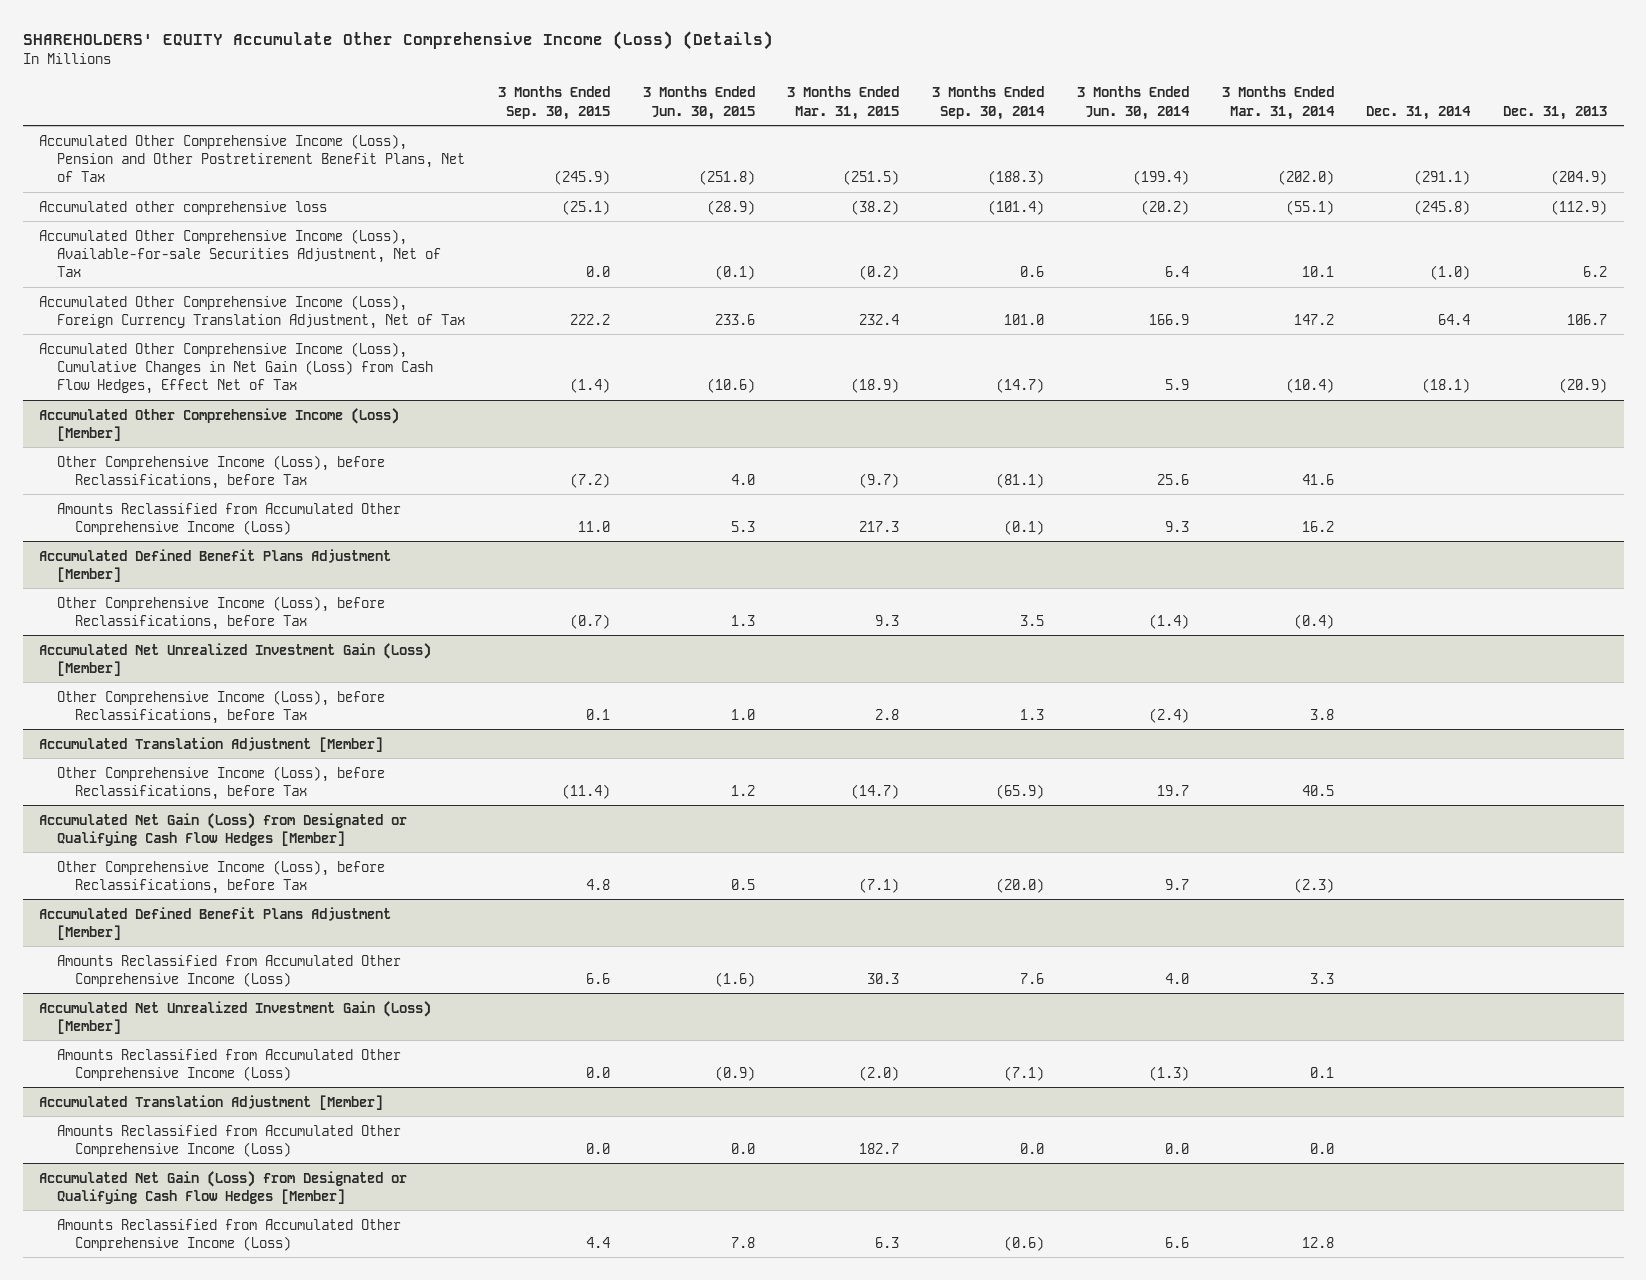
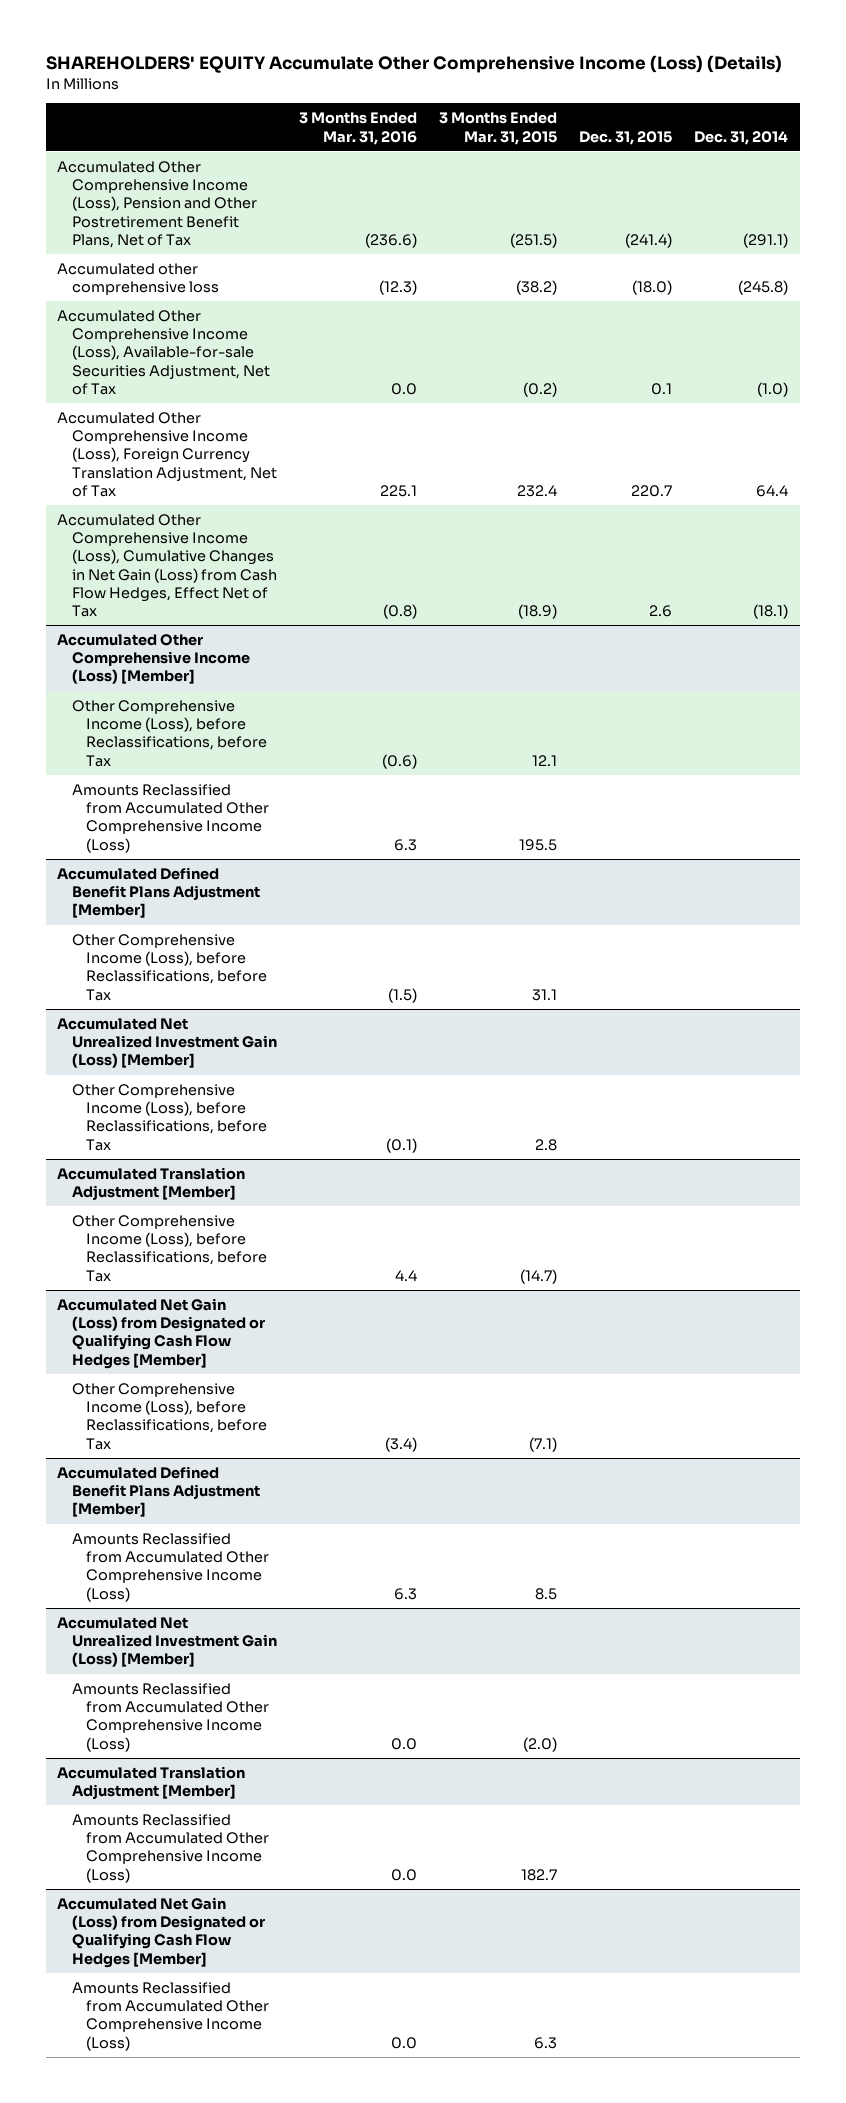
[497,86,610,120] 3 Months Ended Sep. 30, 2015 -> none
[642,86,755,120] 3 Months Ended Jun. 30, 2015 -> none
[932,86,1046,120] 3 Months Ended Sep. 30, 2014 -> none
[1076,86,1190,120] 3 Months Ended Jun. 30, 2014 -> none
[1221,86,1335,120] 3 Months Ended Mar. 31, 2014 -> none
[1503,105,1608,120] Dec. 31, 2013 -> none
none -> [298,112,417,145] 3 Months Ended Mar. 31, 2016
none -> [579,130,673,145] Dec. 31, 2015
[859,472,900,488] (9.7) -> [532,754,558,766] 12.1
[859,520,900,532] 217.3 -> [519,838,558,851] 195.5
[875,614,900,626] 9.3 -> [532,988,558,1001] 31.1
[867,972,900,984] 30.3 -> [535,1587,558,1600] 8.5

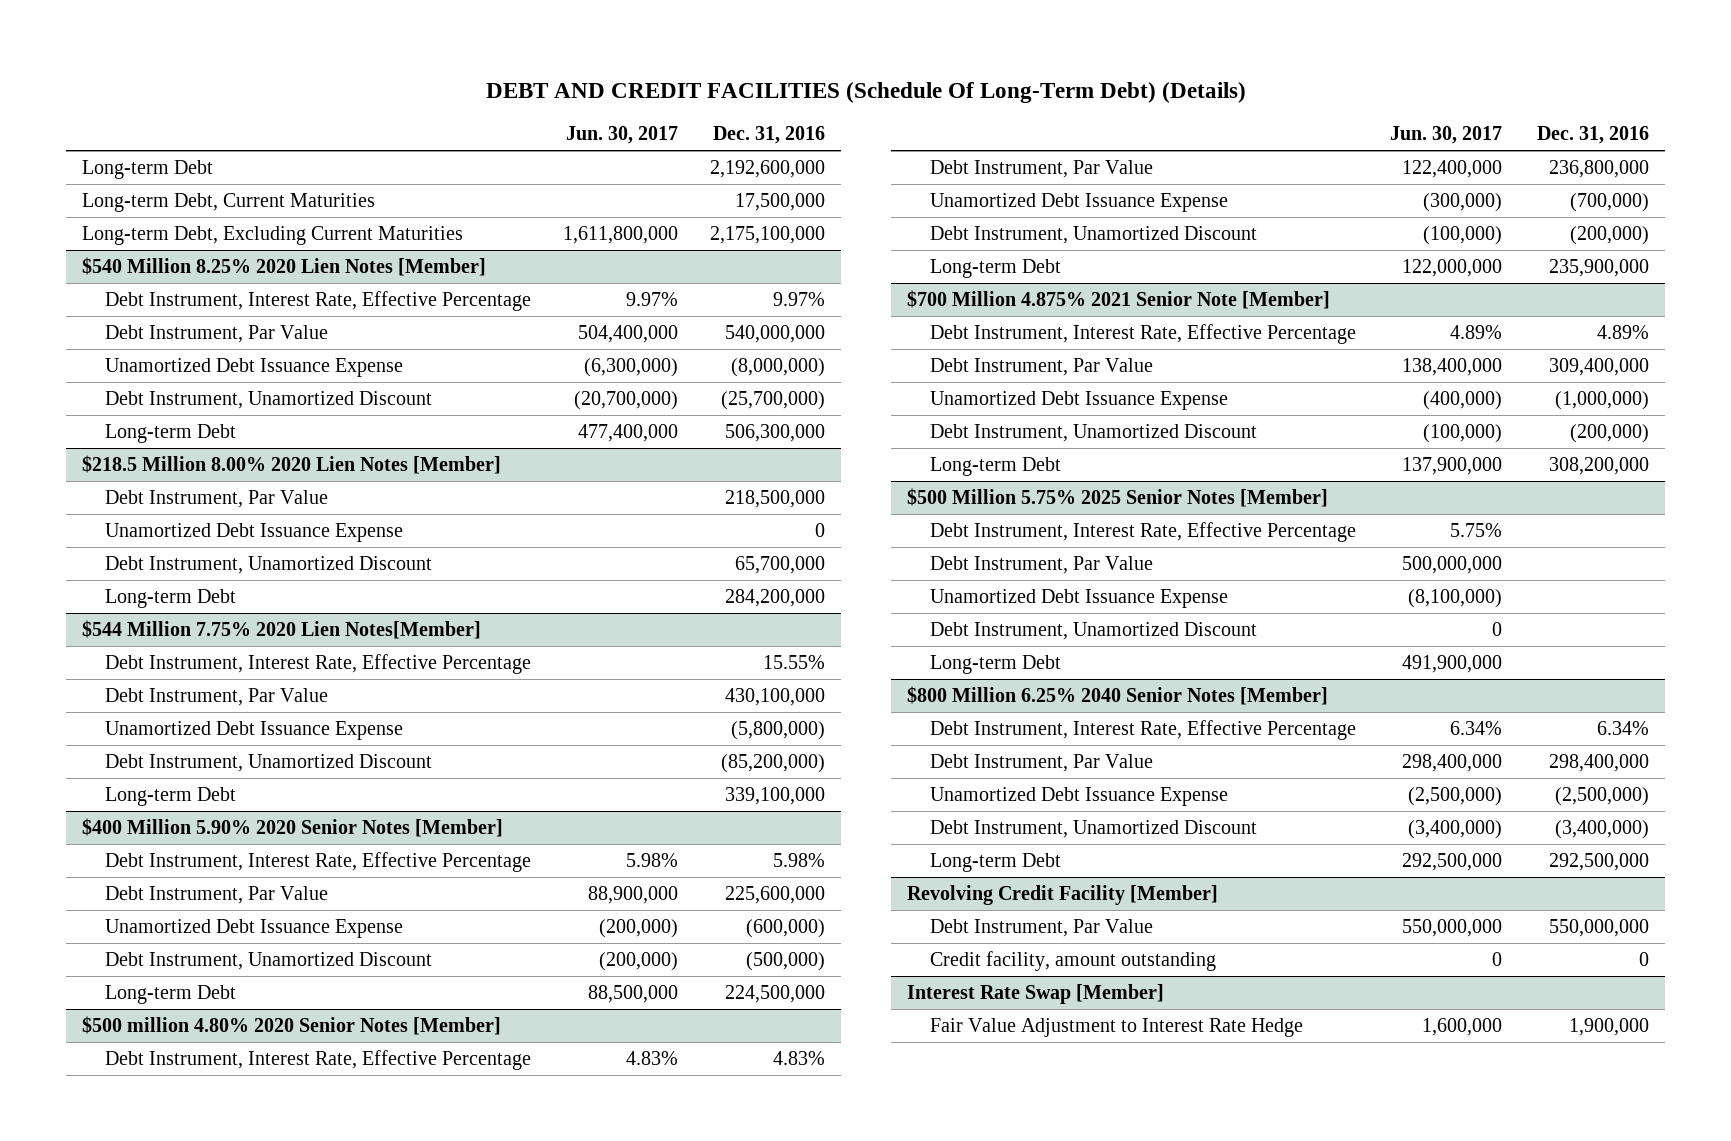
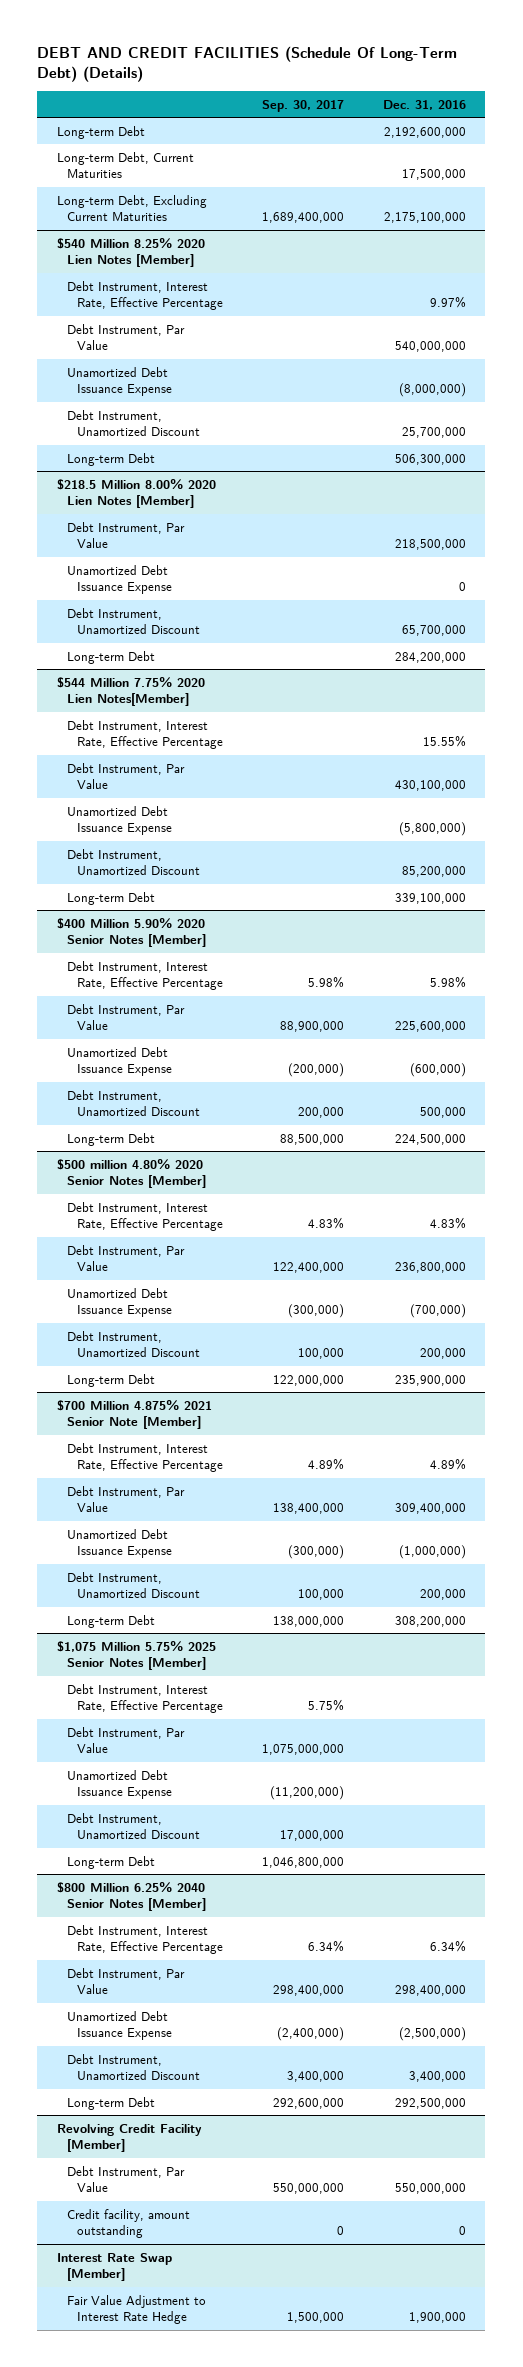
[566,126,679,145] Jun. 30, 2017 -> none
none -> [262,99,345,112] Sep. 30, 2017
[720,390,825,410] (25,700,000) -> [401,427,466,439] 25,700,000
[720,753,825,773] (85,200,000) -> [401,866,466,878] 85,200,000
[745,951,825,971] (500,000) -> [419,1107,466,1119] 500,000
[1570,225,1650,245] (200,000) -> [419,1348,466,1360] 200,000
[1570,423,1650,443] (200,000) -> [419,1589,466,1601] 200,000
[906,487,1328,507] $500 Million 5.75% 2025 Senior Notes [Member] -> [56,1640,216,1671] $1,075 Million 5.75% 2025 Senior Notes [Member]
[1555,819,1650,839] (3,400,000) -> [408,2071,466,2083] 3,400,000

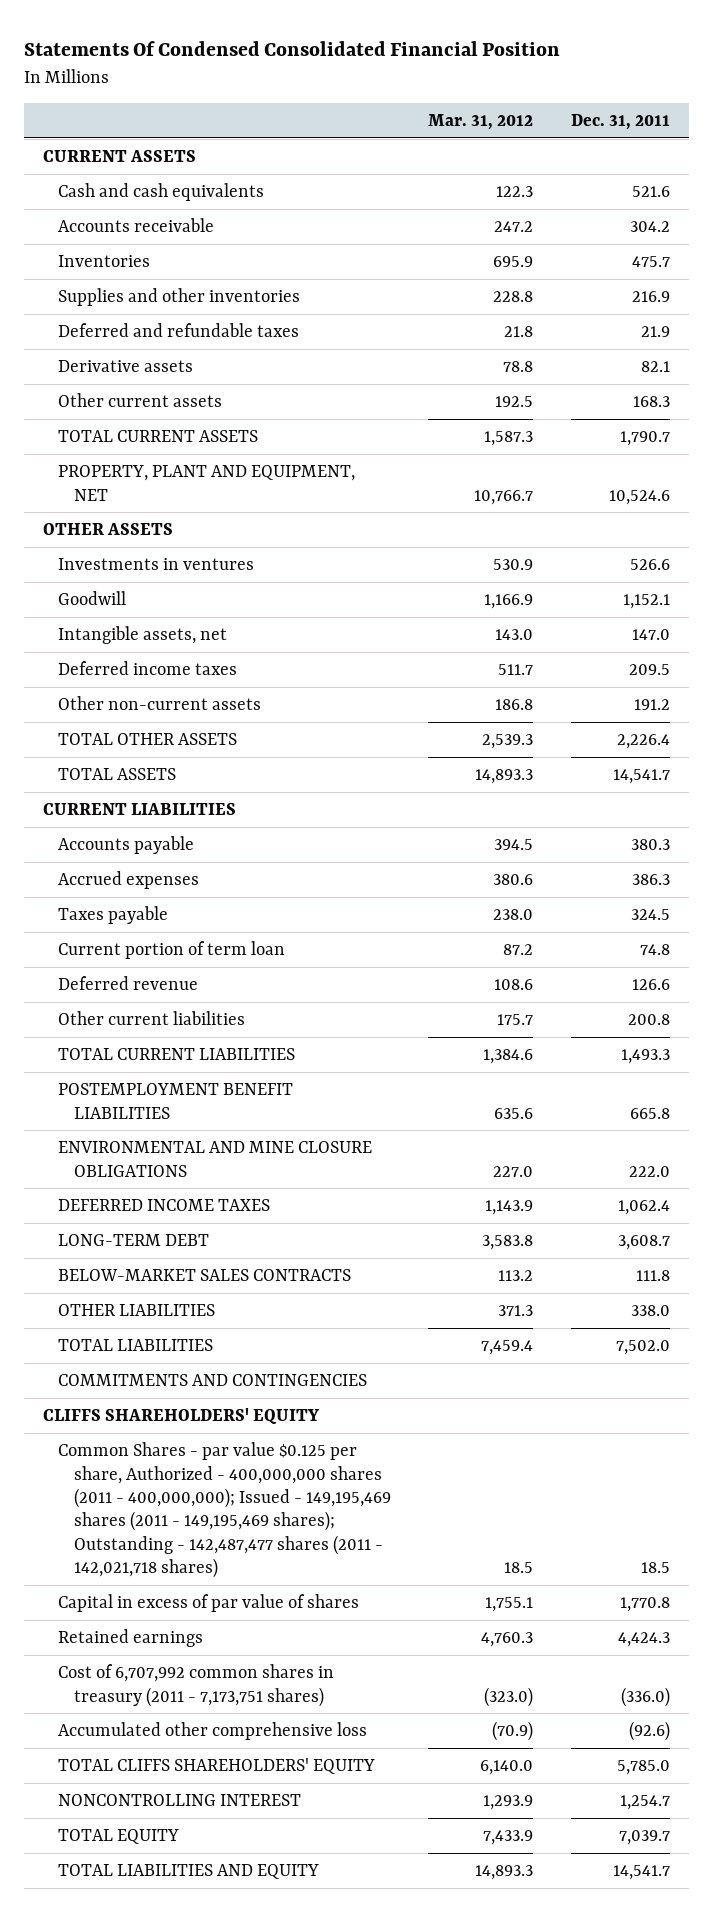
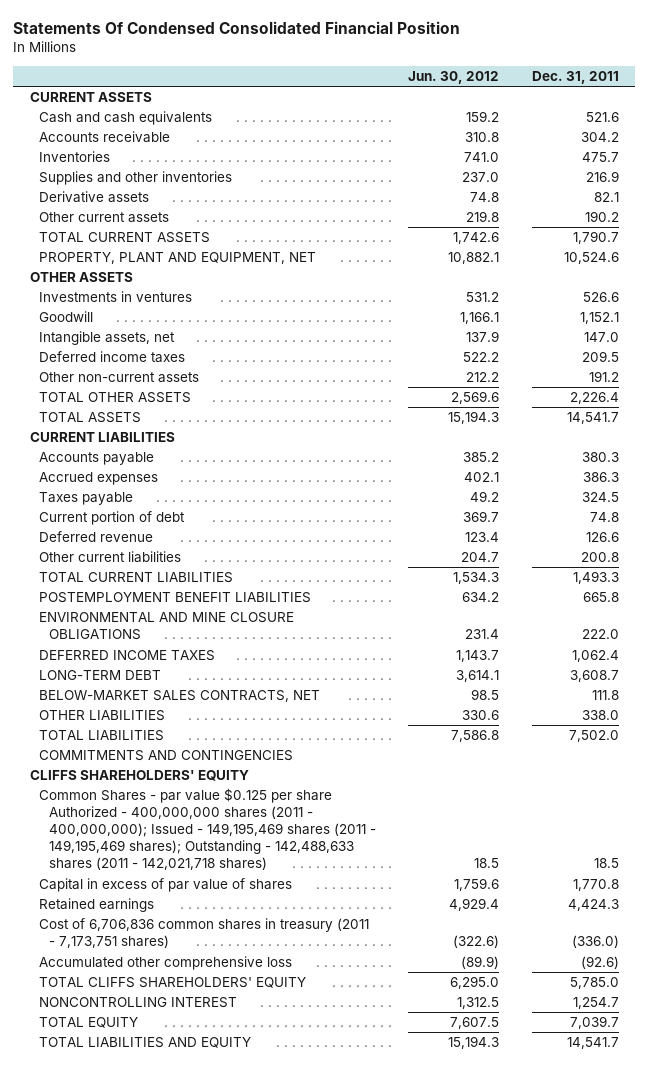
[428,114,534,131] Mar. 31, 2012 -> none
none -> [408,70,500,84] Jun. 30, 2012
[58,323,300,338] Deferred and refundable taxes -> none
[632,396,670,408] 168.3 -> [585,211,620,223] 190.2
[58,941,286,960] Current portion of term loan -> [39,511,186,526] Current portion of debt
[58,1269,352,1282] BELOW-MARKET SALES CONTRACTS -> [39,690,321,703] BELOW-MARKET SALES CONTRACTS, NET
[58,1442,391,1579] Common Shares - par value $0.125 per share, Authorized - 400,000,000 shares (2011 - 400,000,000); Issued - 149,195,469 shares (2011 - 149,195,469 shares); Outstanding - 142,487,477 shares (2011 - 142,021,718 shares) -> [39,788,376,871] Common Shares - par value $0.125 per share Authorized - 400,000,000 shares (2011 - 400,000,000); Issued - 149,195,469 shares (2011 - 149,195,469 shares); Outstanding - 142,488,633 shares (2011 - 142,021,718 shares)
[58,1664,335,1707] Cost of 6,707,992 common shares in treasury (2011 - 7,173,751 shares) -> [39,918,370,949] Cost of 6,706,836 common shares in treasury (2011 - 7,173,751 shares)

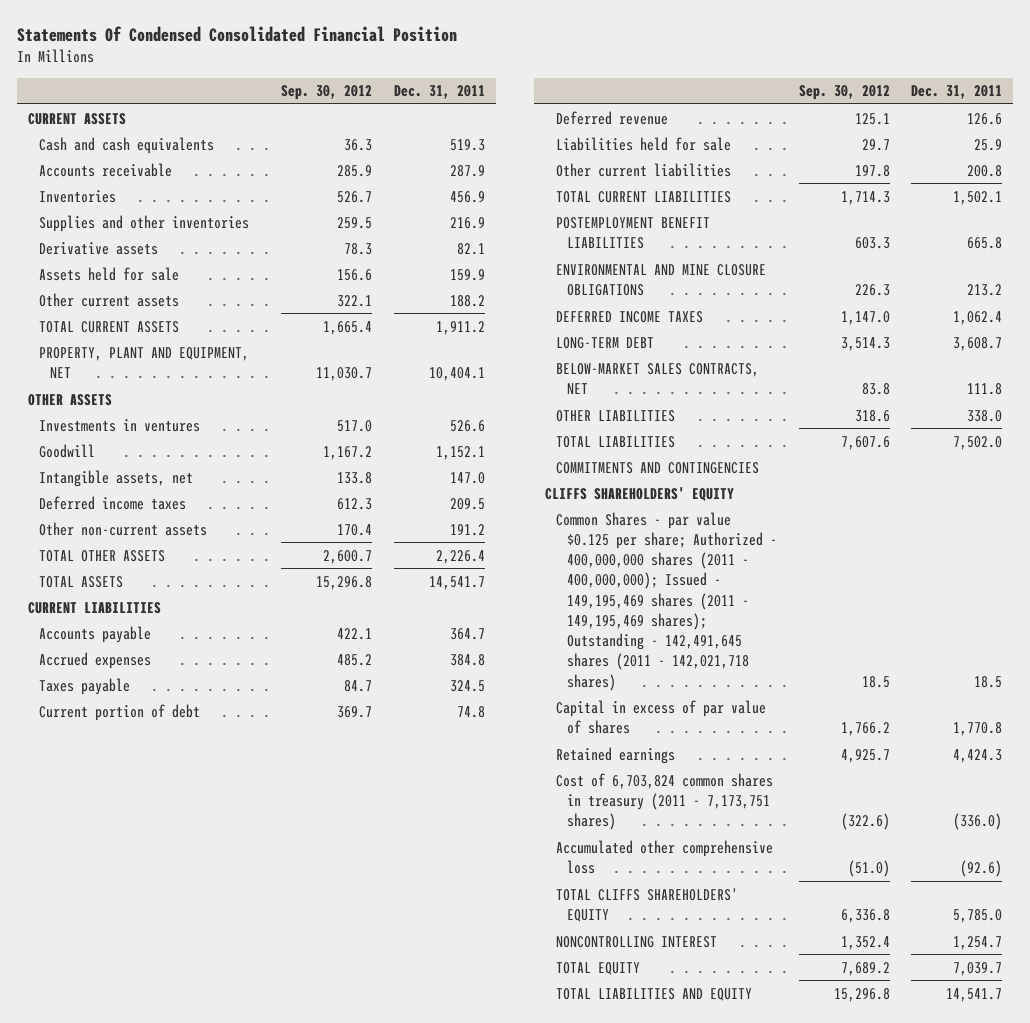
[408,70,500,84] Jun. 30, 2012 -> none
none -> [281,85,373,101] Sep. 30, 2012
[586,112,620,123] 521.6 -> [449,138,485,151] 519.3
[581,132,620,143] 304.2 -> [449,164,485,177] 287.9
[582,152,620,163] 475.7 -> [449,190,485,203] 456.9
none -> [38,266,179,281] Assets held for sale
[585,211,620,223] 190.2 -> [449,294,485,307] 188.2
[573,231,620,245] 1,790.7 -> [435,320,485,335] 1,911.2
[564,252,620,265] 10,524.6 -> [428,366,485,381] 10,404.1
[582,452,620,463] 380.3 -> [449,627,485,640] 364.7
[583,472,620,483] 386.3 -> [449,653,485,666] 384.8
none -> [556,136,732,151] Liabilities held for sale
[573,571,620,585] 1,493.3 -> [953,190,1003,205] 1,502.1
[582,629,620,640] 222.0 -> [967,283,1003,296] 213.2
[39,788,376,871] Common Shares - par value $0.125 per share Authorized - 400,000,000 shares (2011 - 400,000,000); Issued - 149,195,469 shares (2011 - 149,195,469 shares); Outstanding - 142,488,633 shares (2011 - 142,021,718 shares) -> [556,511,778,691] Common Shares - par value $0.125 per share; Authorized - 400,000,000 shares (2011 - 400,000,000); Issued - 149,195,469 shares (2011 - 149,195,469 shares); Outstanding - 142,491,645 shares (2011 - 142,021,718 shares)
[39,918,370,949] Cost of 6,706,836 common shares in treasury (2011 - 7,173,751 shares) -> [556,772,774,831] Cost of 6,703,824 common shares in treasury (2011 - 7,173,751 shares)

